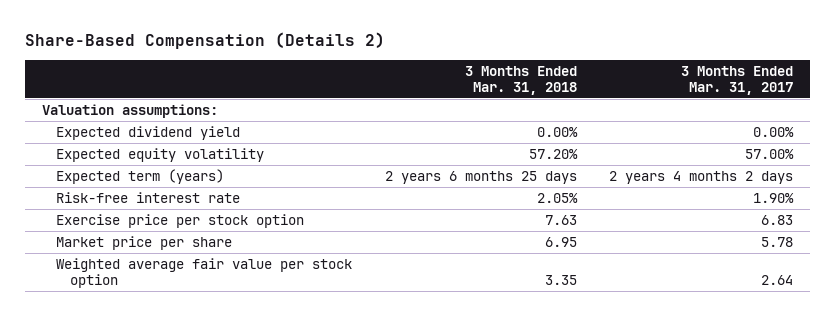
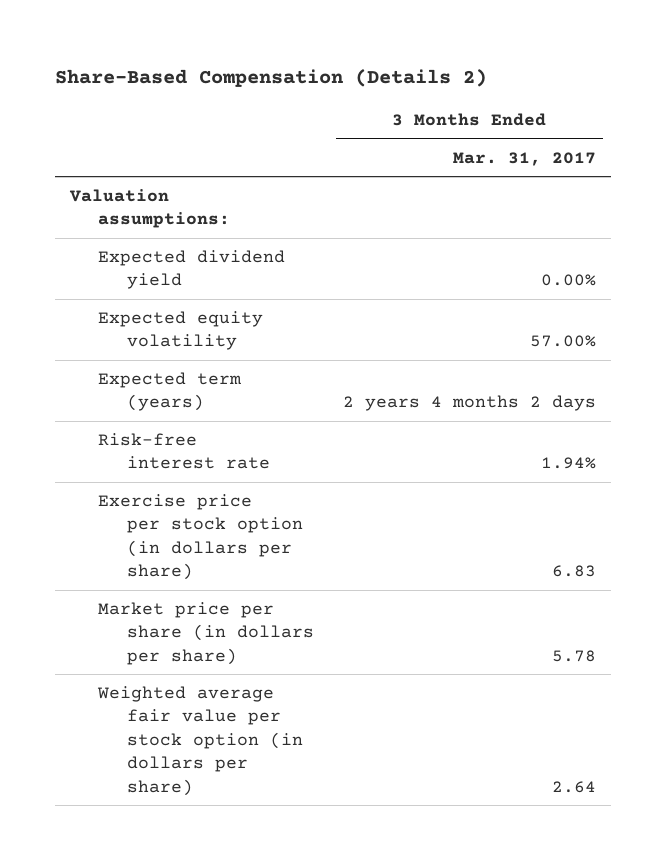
[464,65,577,95] 3 Months Ended Mar. 31, 2018 -> none
[753,193,795,204] 1.90% -> [540,457,596,470] 1.94%
[55,214,304,229] Exercise price per stock option -> [98,493,303,581] Exercise price per stock option (in dollars per share)
[55,236,232,251] Market price per share -> [98,601,314,665] Market price per share (in dollars per share)
[55,258,352,289] Weighted average fair value per stock option -> [97,685,303,796] Weighted average fair value per stock option (in dollars per share)

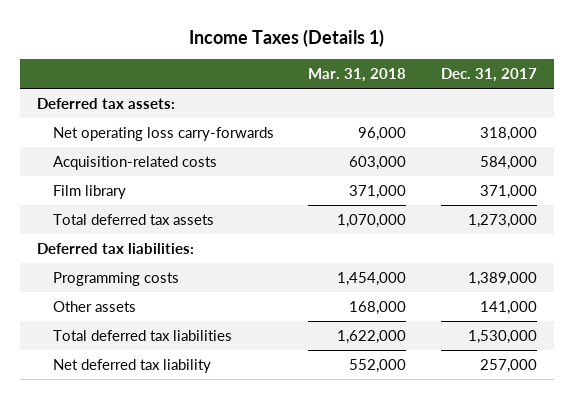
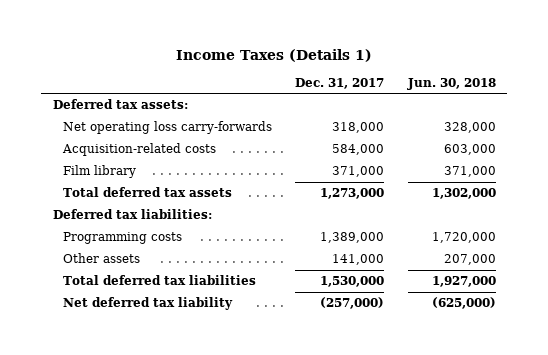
[308,67,407,82] Mar. 31, 2018 -> none
none -> [406,77,496,90] Jun. 30, 2018
[480,359,538,374] 257,000 -> [320,297,385,310] (257,000)

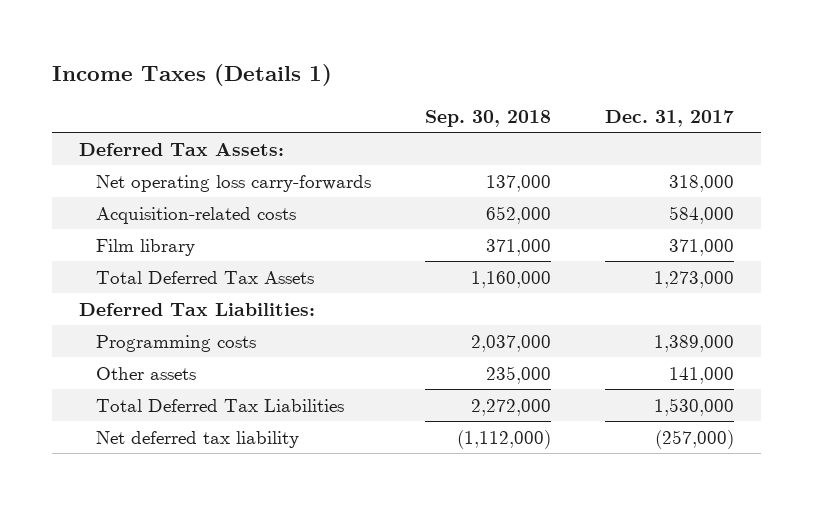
[406,77,496,90] Jun. 30, 2018 -> none
none -> [424,109,551,127] Sep. 30, 2018
[52,99,188,110] Deferred tax assets: -> [78,142,284,156] Deferred Tax Assets:
[62,187,232,198] Total deferred tax assets -> [95,270,314,284] Total Deferred Tax Assets
[52,209,212,220] Deferred tax liabilities: -> [78,302,315,316] Deferred Tax Liabilities:
[62,275,256,286] Total deferred tax liabilities -> [95,398,344,412] Total Deferred Tax Liabilities

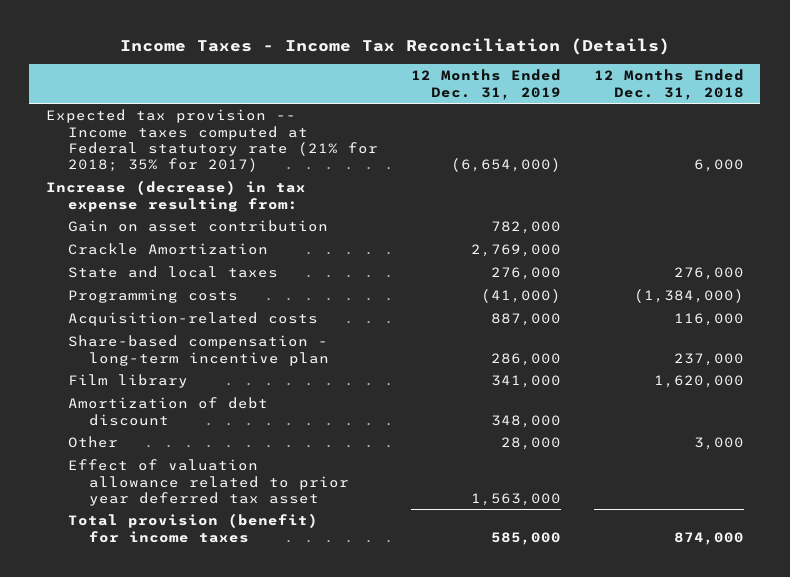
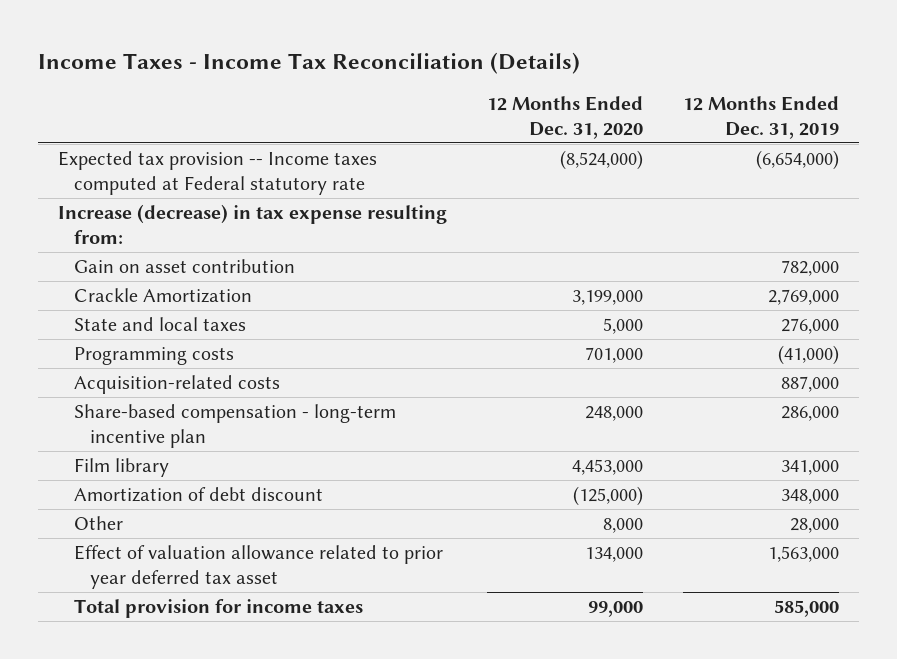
[593,69,744,100] 12 Months Ended Dec. 31, 2018 -> none
none -> [487,96,644,139] 12 Months Ended Dec. 31, 2020
[46,109,378,173] Expected tax provision -- Income taxes computed at Federal statutory rate (21% for 2018; 35% for 2017) -> [58,151,378,195] Expected tax provision -- Income taxes computed at Federal statutory rate
[67,513,318,543] Total provision (benefit) for income taxes -> [73,599,363,619] Total provision for income taxes

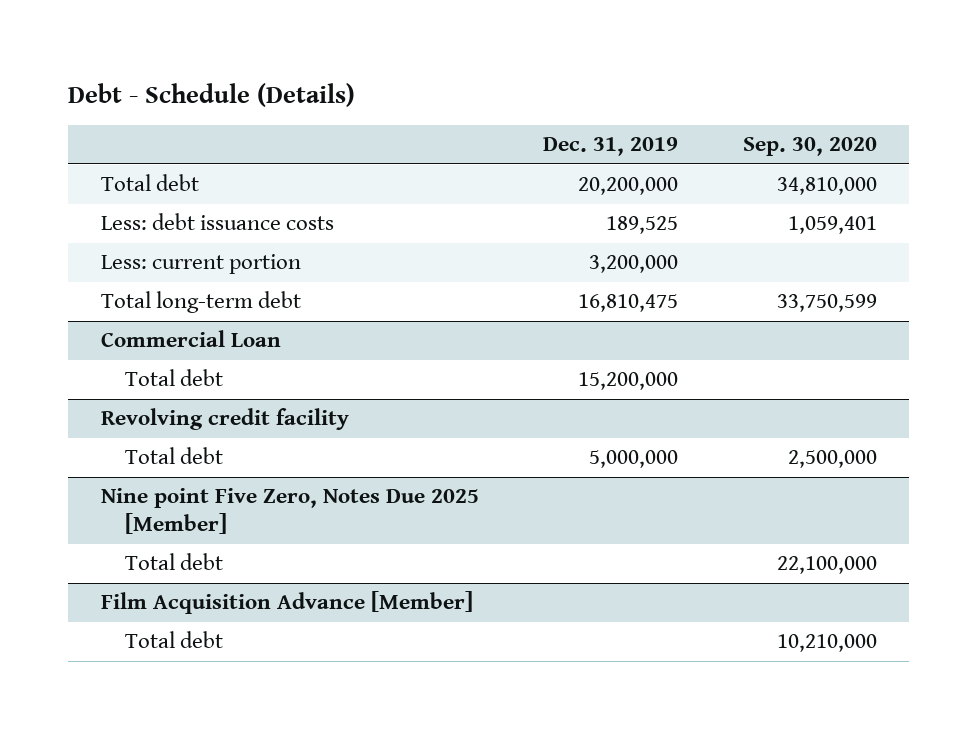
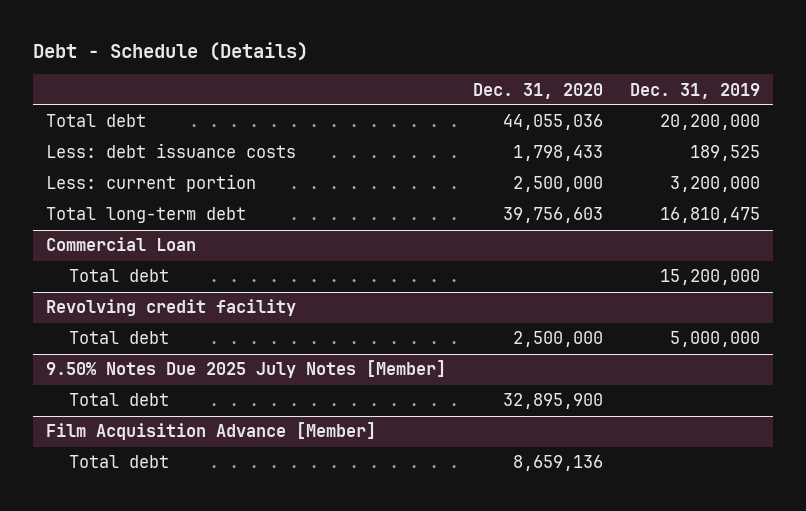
[742,137,877,157] Sep. 30, 2020 -> none
none -> [472,82,603,99] Dec. 31, 2020
[100,488,479,535] Nine point Five Zero, Notes Due 2025 [Member] -> [46,360,447,379] 9.50% Notes Due 2025 July Notes [Member]

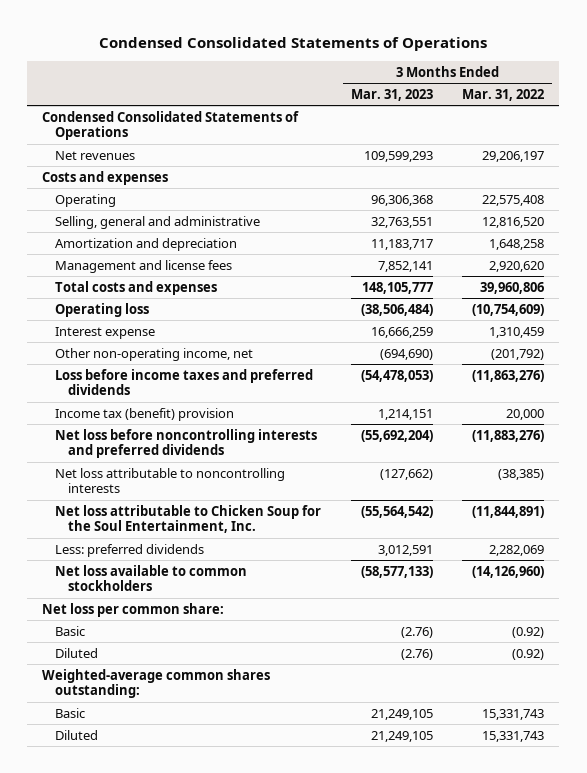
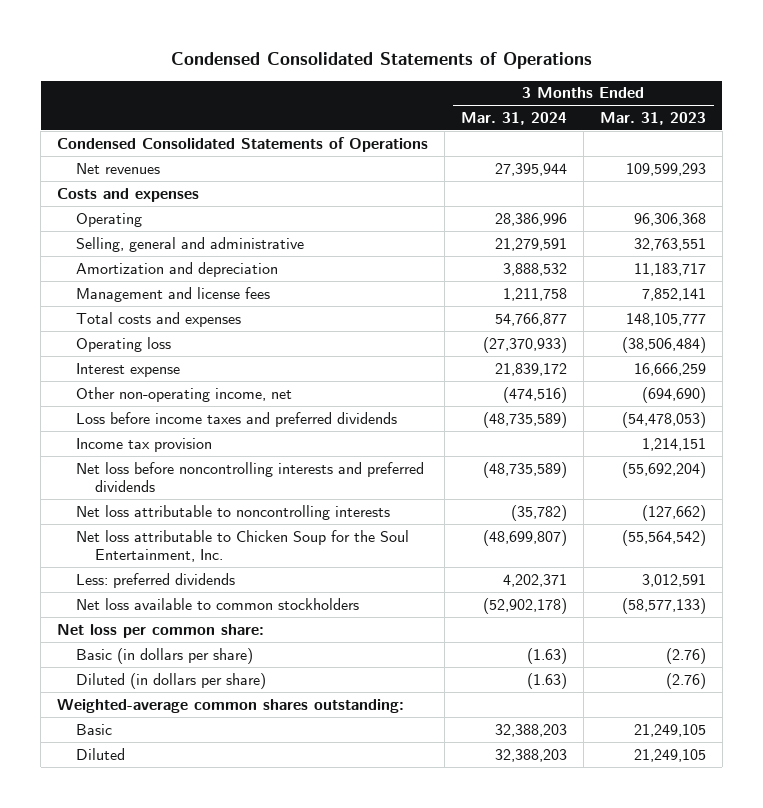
[462,88,545,101] Mar. 31, 2022 -> none
none -> [461,111,568,125] Mar. 31, 2024
[54,407,234,421] Income tax (benefit) provision -> [76,437,213,452] Income tax provision
[54,625,85,636] Basic -> [76,647,254,664] Basic (in dollars per share)
[54,647,98,658] Diluted -> [76,672,267,689] Diluted (in dollars per share)

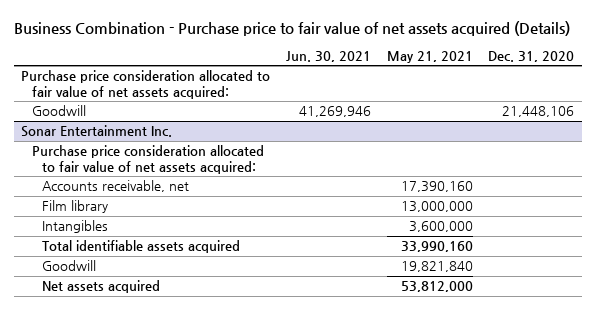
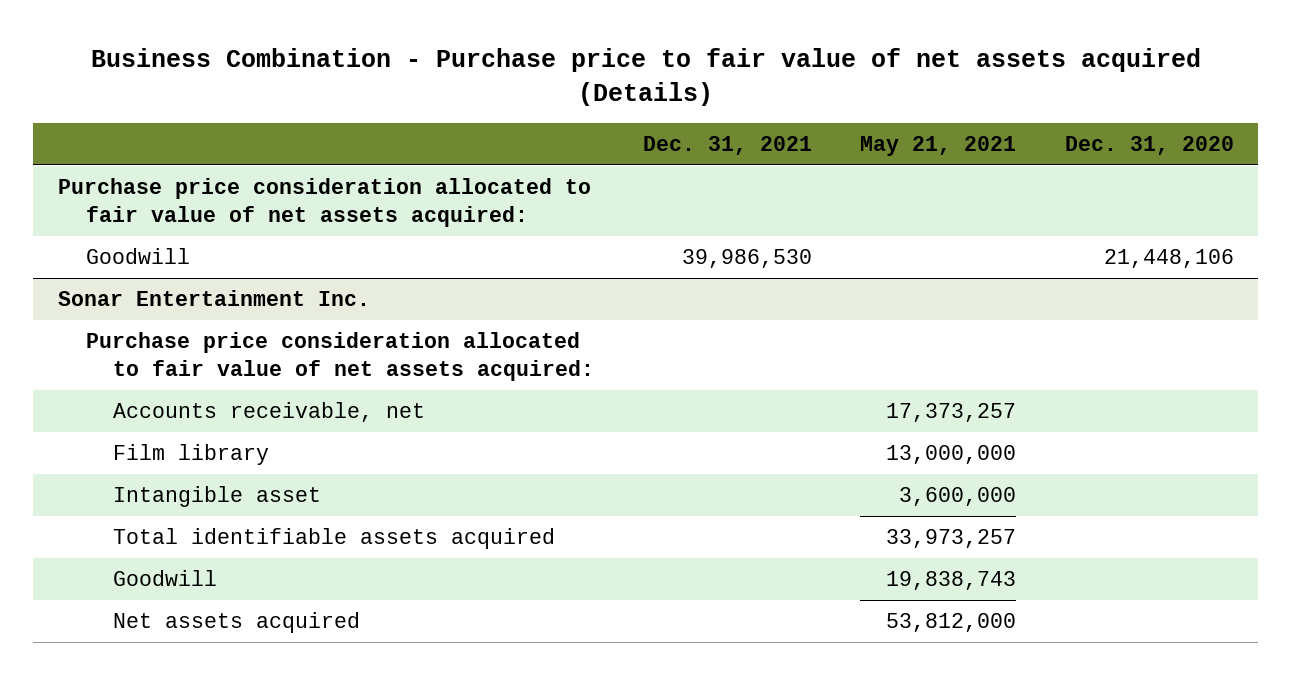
[285,50,371,62] Jun. 30, 2021 -> none
none -> [642,135,812,155] Dec. 31, 2021
[400,181,473,193] 17,390,160 -> [886,403,1017,423] 17,373,257
[42,220,109,234] Intangibles -> [113,486,322,508] Intangible asset
[400,241,473,253] 33,990,160 -> [886,529,1017,549] 33,973,257
[400,261,473,273] 19,821,840 -> [886,571,1017,591] 19,838,743

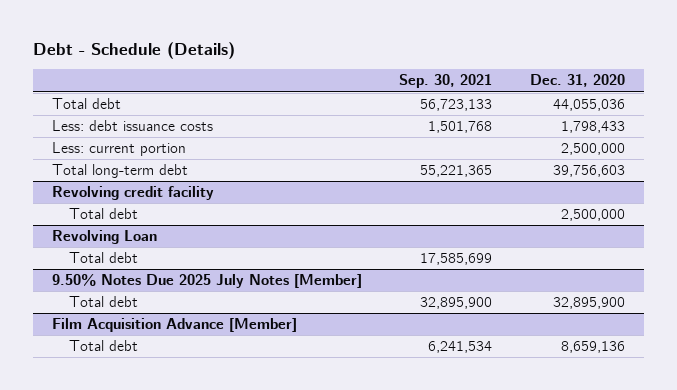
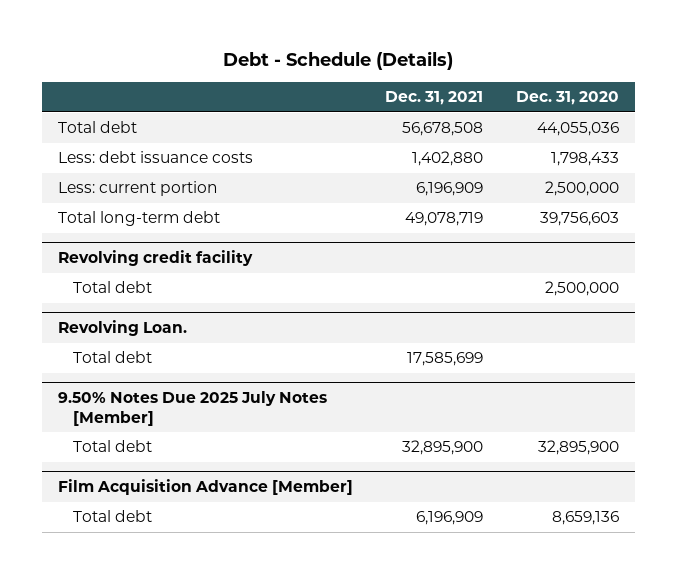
[399,74,493,89] Sep. 30, 2021 -> none
none -> [385,91,484,106] Dec. 31, 2021
[51,230,157,245] Revolving Loan -> [58,320,188,337] Revolving Loan.

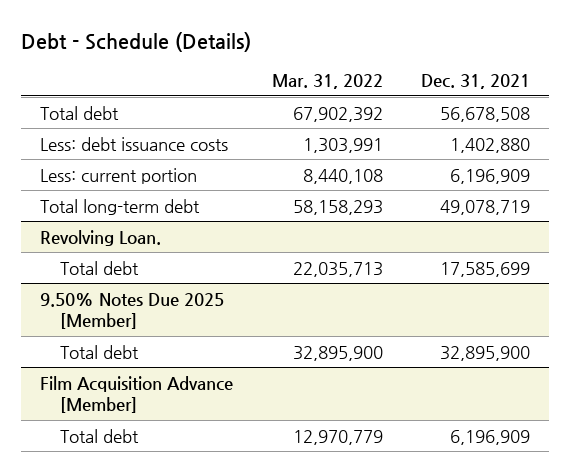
[515,91,619,106] Dec. 31, 2020 -> none
none -> [271,74,383,90] Mar. 31, 2022
[58,250,254,267] Revolving credit facility -> none
[72,281,152,294] Total debt -> none
[58,391,328,426] 9.50% Notes Due 2025 July Notes [Member] -> [40,292,225,330] 9.50% Notes Due 2025 [Member]

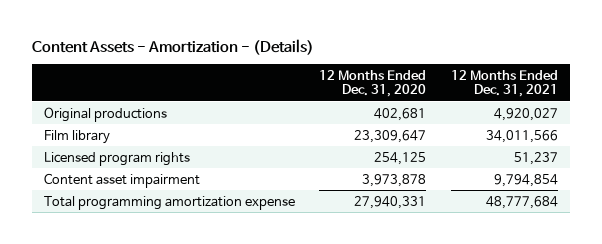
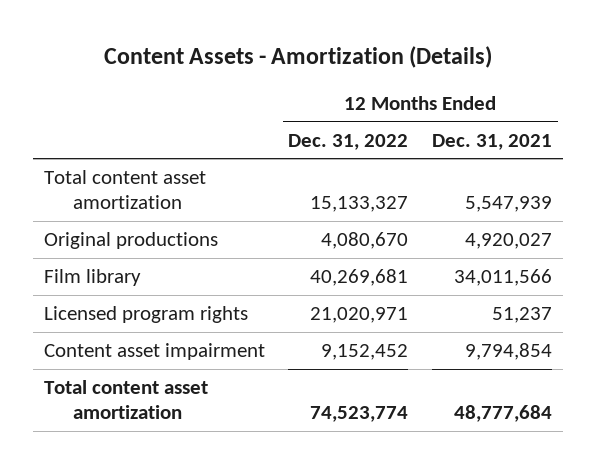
[32,38,315,55] Content Assets - Amortization - (Details) -> [103,46,492,69] Content Assets - Amortization (Details)
[319,69,427,98] 12 Months Ended Dec. 31, 2020 -> none
none -> [288,133,409,150] Dec. 31, 2022
none -> [44,170,207,210] Total content asset amortization
[44,195,296,210] Total programming amortization expense -> [44,380,209,420] Total content asset amortization

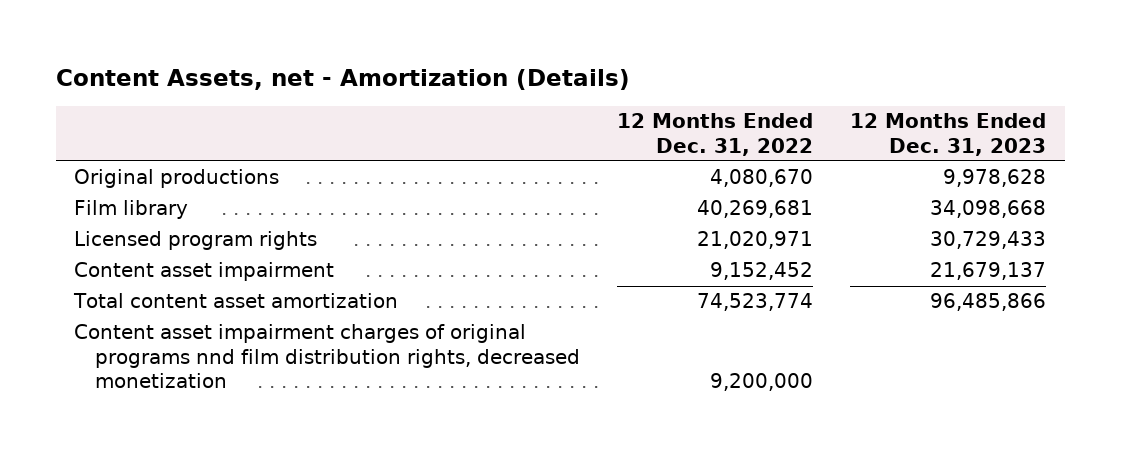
[103,46,492,69] Content Assets - Amortization (Details) -> [55,69,630,91] Content Assets, net - Amortization (Details)
[431,133,552,150] Dec. 31, 2021 -> none
none -> [850,113,1047,156] 12 Months Ended Dec. 31, 2023
[44,170,207,210] Total content asset amortization -> none
none -> [74,324,581,389] Content asset impairment charges of original programs nnd film distribution rights, decreased monetization

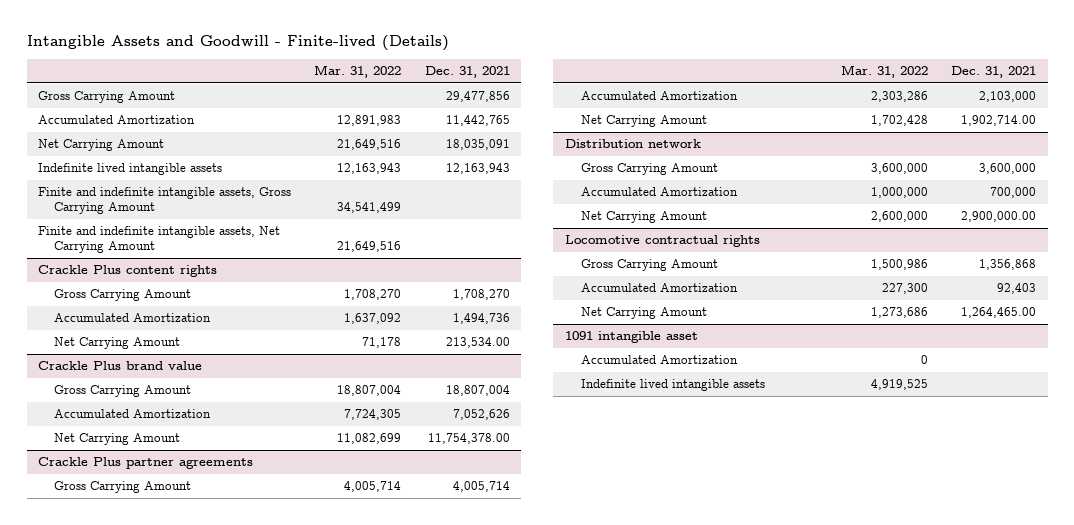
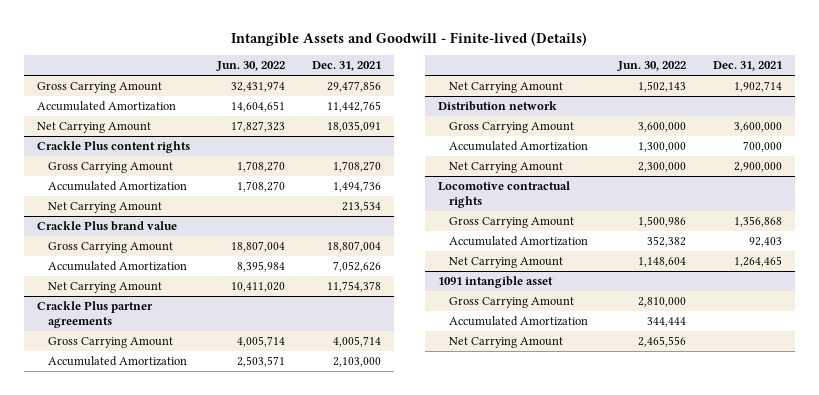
[314,65,402,79] Mar. 31, 2022 -> none
none -> [215,61,285,72] Jun. 30, 2022
[38,163,223,176] Indefinite lived intangible assets -> none
[38,187,292,215] Finite and indefinite intangible assets, Gross Carrying Amount -> none
[38,226,281,254] Finite and indefinite intangible assets, Net Carrying Amount -> none
[445,337,510,349] 213,534.00 -> [341,200,381,212] 213,534
[427,433,510,445] 11,754,378.00 -> [326,280,381,292] 11,754,378
[961,115,1037,127] 1,902,714.00 -> [733,80,782,92] 1,902,714
[961,211,1037,223] 2,900,000.00 -> [733,161,782,172] 2,900,000
[961,307,1037,319] 1,264,465.00 -> [733,255,782,267] 1,264,465
none -> [448,296,574,308] Gross Carrying Amount
[580,379,765,392] Indefinite lived intangible assets -> none
none -> [448,336,563,348] Net Carrying Amount

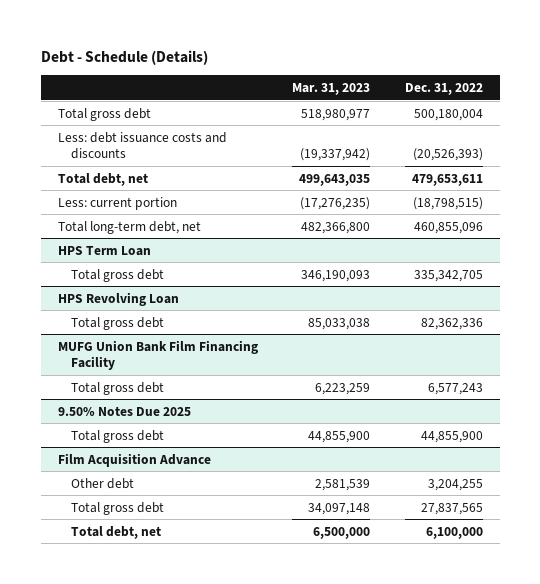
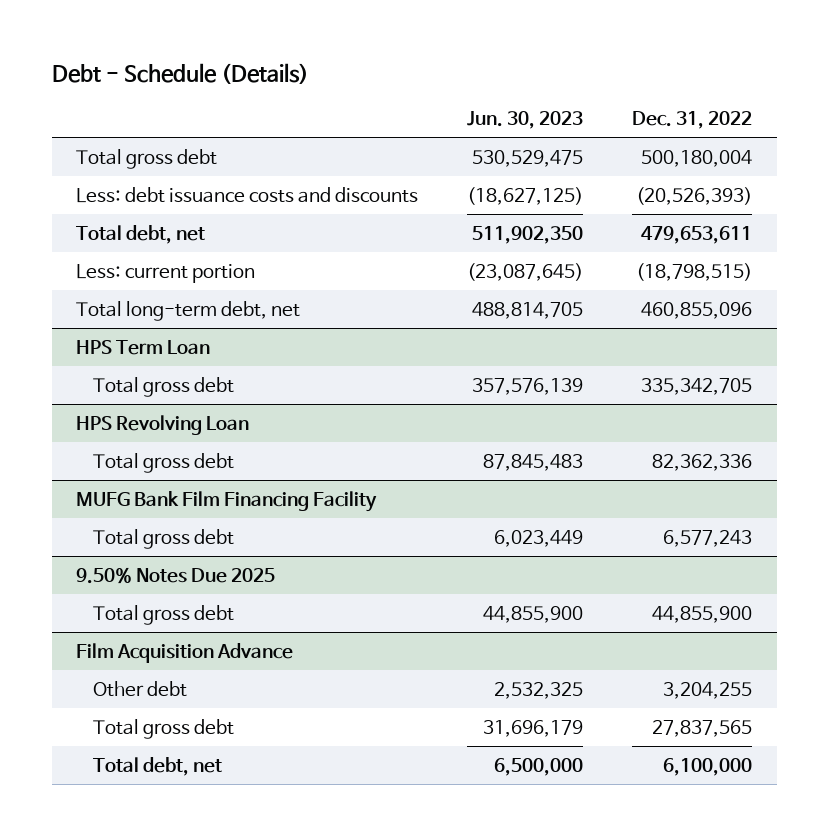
[292,83,371,96] Mar. 31, 2023 -> none
none -> [467,111,584,130] Jun. 30, 2023
[57,339,258,370] MUFG Union Bank Film Financing Facility -> [76,490,378,512] MUFG Bank Film Financing Facility

